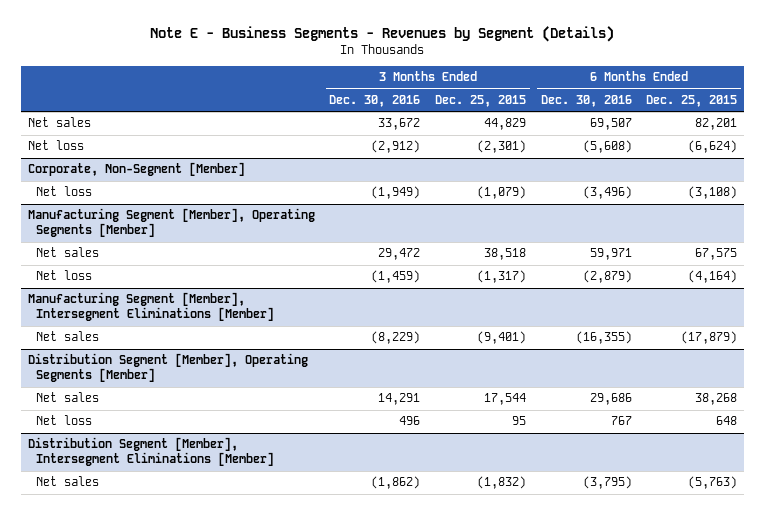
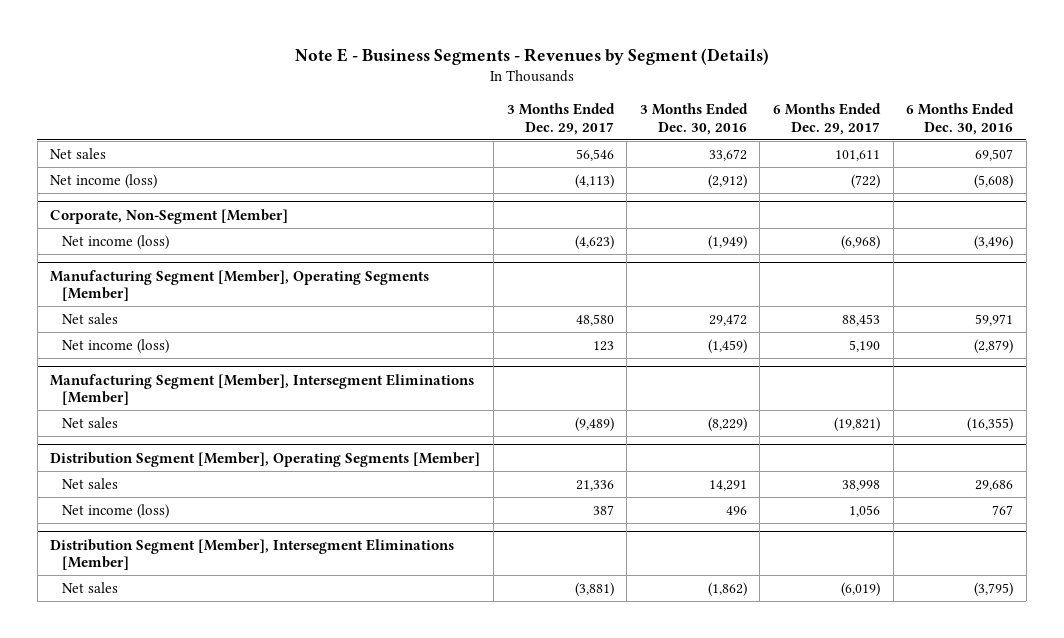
[434,95,526,108] Dec. 25, 2015 -> none
[646,95,738,108] Dec. 25, 2015 -> none
none -> [506,102,615,135] 3 Months Ended Dec. 29, 2017
none -> [772,102,881,135] 6 Months Ended Dec. 29, 2017
[27,140,84,151] Net loss -> [50,173,158,189] Net income (loss)
[35,186,92,197] Net loss -> [62,234,170,250] Net income (loss)
[35,270,92,281] Net loss -> [62,338,170,354] Net income (loss)
[35,415,92,426] Net loss -> [62,503,170,519] Net income (loss)

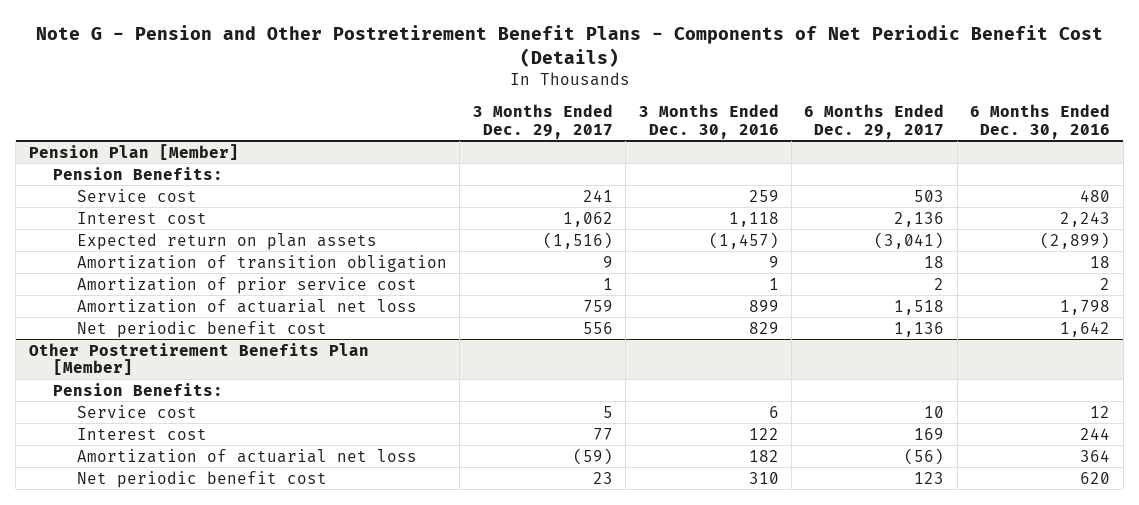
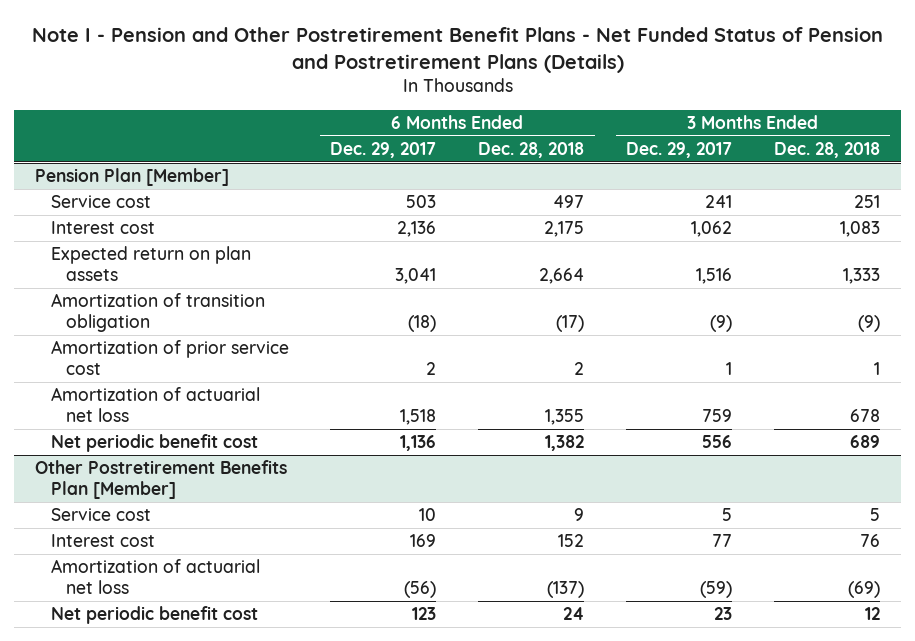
[35,24,1103,67] Note G - Pension and Other Postretirement Benefit Plans - Components of Net Periodic Benefit Cost (Details) -> [31,26,883,73] Note I - Pension and Other Postretirement Benefit Plans - Net Funded Status of Pension and Postretirement Plans (Details)
[638,103,779,139] 3 Months Ended Dec. 30, 2016 -> none
[970,103,1111,139] 6 Months Ended Dec. 30, 2016 -> none
none -> [478,142,585,159] Dec. 28, 2018
none -> [774,142,881,159] Dec. 28, 2018
[52,166,223,180] Pension Benefits: -> none
[542,231,613,249] (1,516) -> [696,268,733,285] 1,516
[874,231,945,249] (3,041) -> [395,268,437,285] 3,041
[602,255,613,268] 9 -> [710,315,733,333] (9)
[924,255,945,268] 18 -> [408,315,437,333] (18)
[52,382,223,396] Pension Benefits: -> none

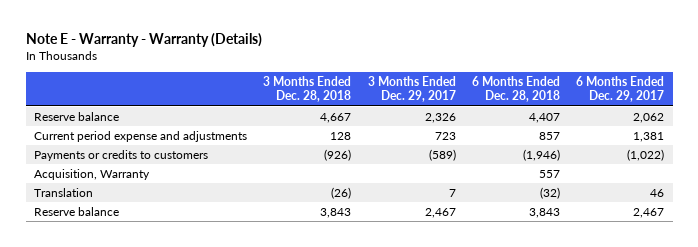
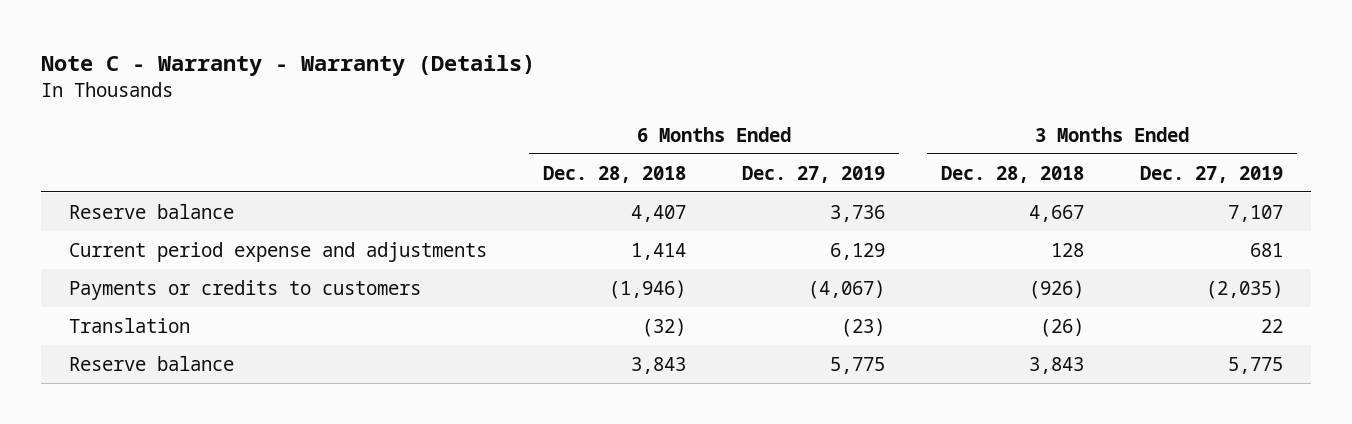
[25,32,262,47] Note E - Warranty - Warranty (Details) -> [41,55,536,77] Note C - Warranty - Warranty (Details)
[367,75,456,103] 3 Months Ended Dec. 29, 2017 -> none
[576,75,665,103] 6 Months Ended Dec. 29, 2017 -> none
none -> [742,165,886,183] Dec. 27, 2019
none -> [1140,165,1284,183] Dec. 27, 2019
[538,131,560,140] 857 -> [631,242,687,260] 1,414
[33,168,150,180] Acquisition, Warranty -> none

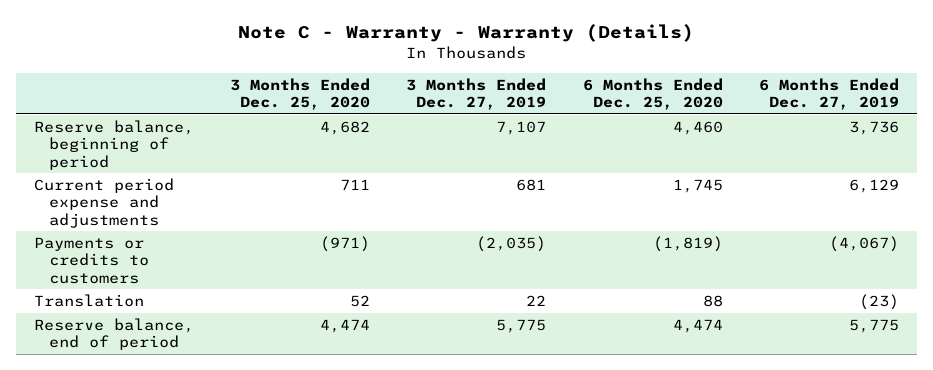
[543,165,687,183] Dec. 28, 2018 -> none
[941,165,1085,183] Dec. 28, 2018 -> none
none -> [230,77,371,111] 3 Months Ended Dec. 25, 2020
none -> [582,77,723,111] 6 Months Ended Dec. 25, 2020
[69,203,235,219] Reserve balance -> [33,120,194,170] Reserve balance, beginning of period
[69,355,235,371] Reserve balance -> [33,318,194,351] Reserve balance, end of period

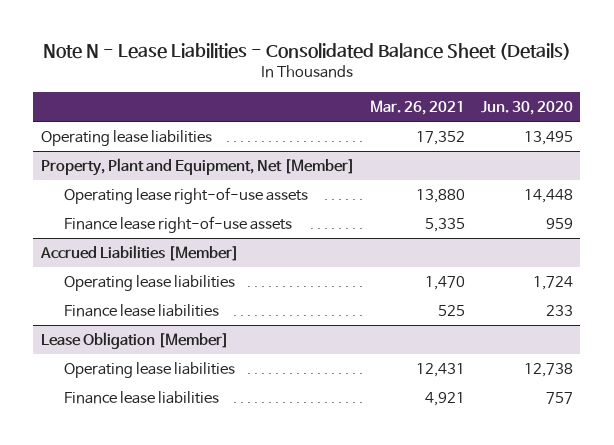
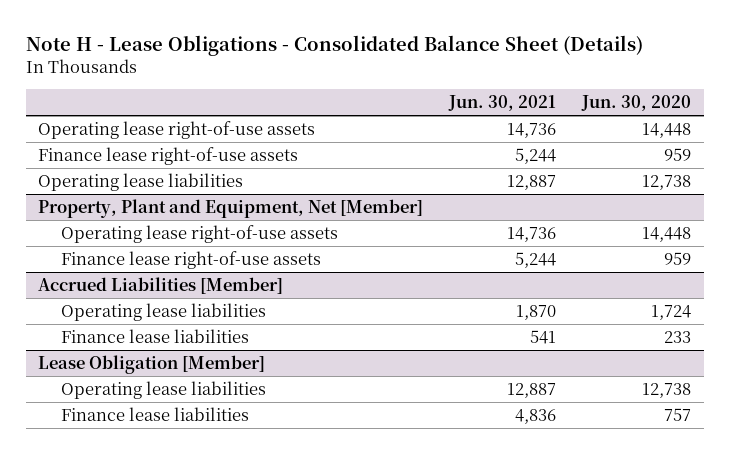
[42,42,571,60] Note N - Lease Liabilities - Consolidated Balance Sheet (Details) -> [25,34,643,56] Note H - Lease Obligations - Consolidated Balance Sheet (Details)
[370,100,466,116] Mar. 26, 2021 -> none
none -> [448,95,557,112] Jun. 30, 2021
none -> [38,120,316,139] Operating lease right-of-use assets
none -> [38,146,299,165] Finance lease right-of-use assets
[523,131,573,146] 13,495 -> [641,174,691,190] 12,738

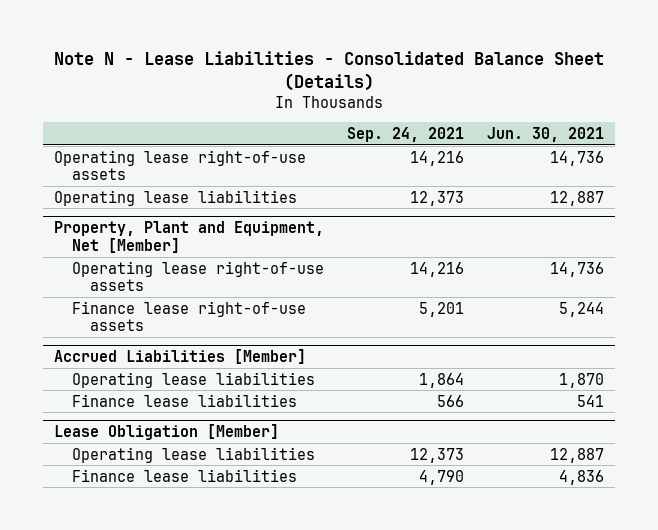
[25,34,643,56] Note H - Lease Obligations - Consolidated Balance Sheet (Details) -> [53,51,604,91] Note N - Lease Liabilities - Consolidated Balance Sheet (Details)
[580,95,691,112] Jun. 30, 2020 -> none
none -> [346,126,464,142] Sep. 24, 2021
[38,146,299,165] Finance lease right-of-use assets -> none

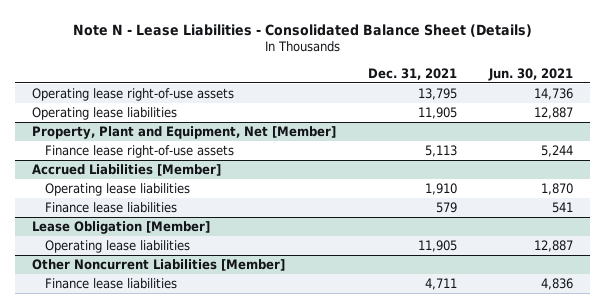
[346,126,464,142] Sep. 24, 2021 -> none
none -> [368,67,458,80] Dec. 31, 2021
[72,260,325,292] Operating lease right-of-use assets -> none
none -> [31,259,285,272] Other Noncurrent Liabilities [Member]

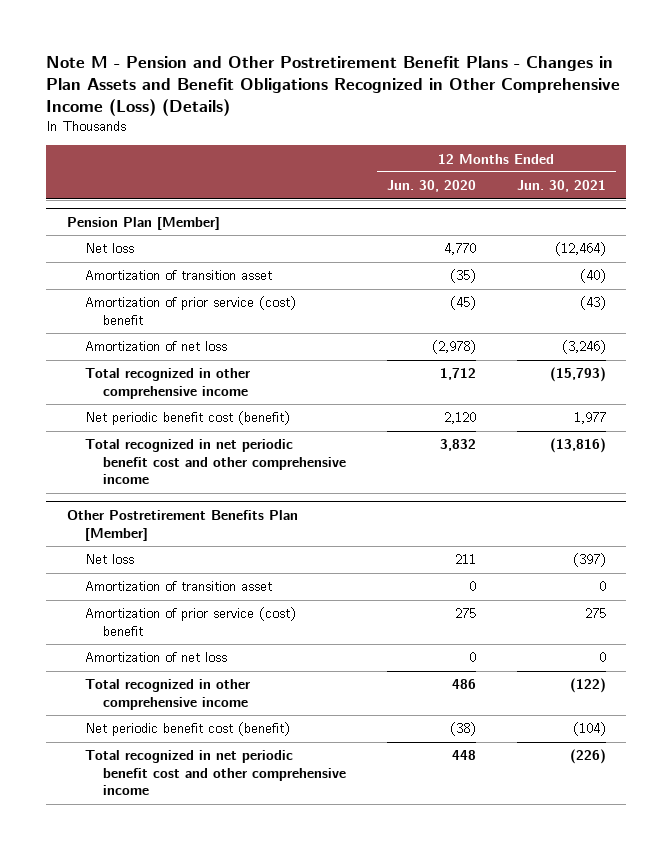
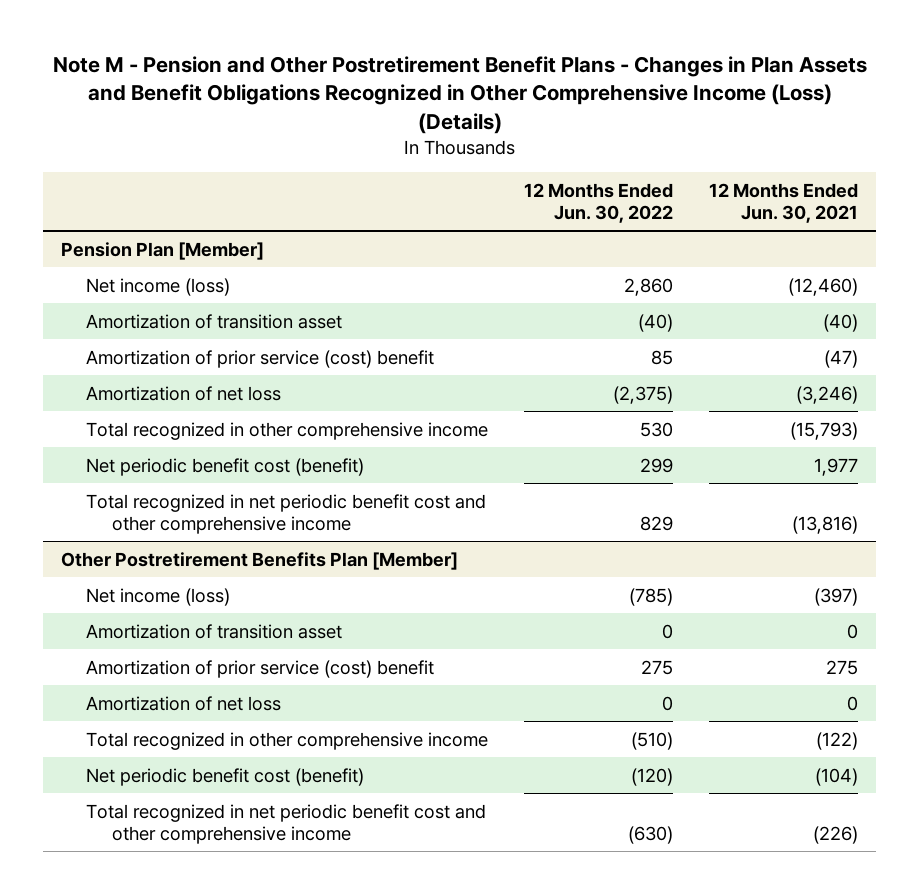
[386,180,476,193] Jun. 30, 2020 -> none
none -> [524,182,674,223] 12 Months Ended Jun. 30, 2022
[84,243,134,254] Net loss -> [86,277,231,296] Net income (loss)
[554,242,606,257] (12,464) -> [788,277,859,296] (12,460)
[579,296,606,311] (43) -> [824,349,859,368] (47)
[84,554,134,565] Net loss -> [86,587,231,606] Net income (loss)

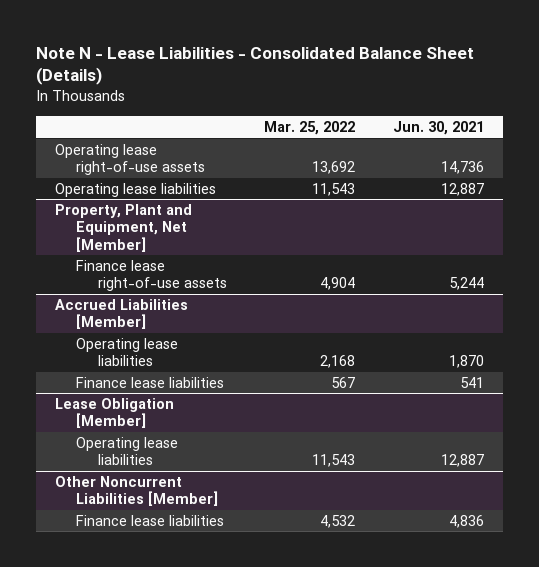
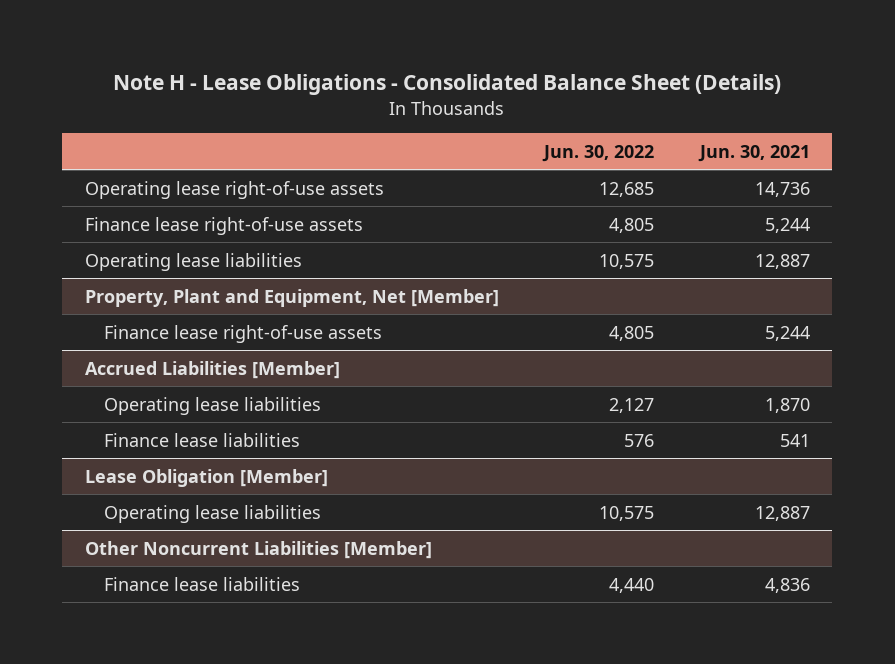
[35,46,474,86] Note N - Lease Liabilities - Consolidated Balance Sheet (Details) -> [113,74,782,96] Note H - Lease Obligations - Consolidated Balance Sheet (Details)
[264,121,356,136] Mar. 25, 2022 -> none
none -> [542,144,655,162] Jun. 30, 2022
none -> [84,216,363,235] Finance lease right-of-use assets

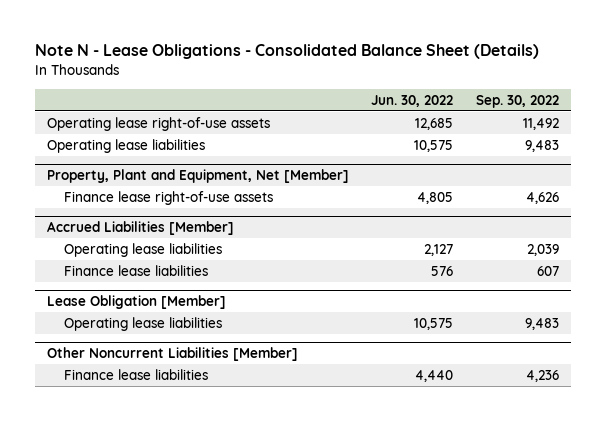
[113,74,782,96] Note H - Lease Obligations - Consolidated Balance Sheet (Details) -> [35,44,540,60] Note N - Lease Obligations - Consolidated Balance Sheet (Details)
[697,144,810,162] Jun. 30, 2021 -> none
none -> [476,94,560,108] Sep. 30, 2022
[84,216,363,235] Finance lease right-of-use assets -> none

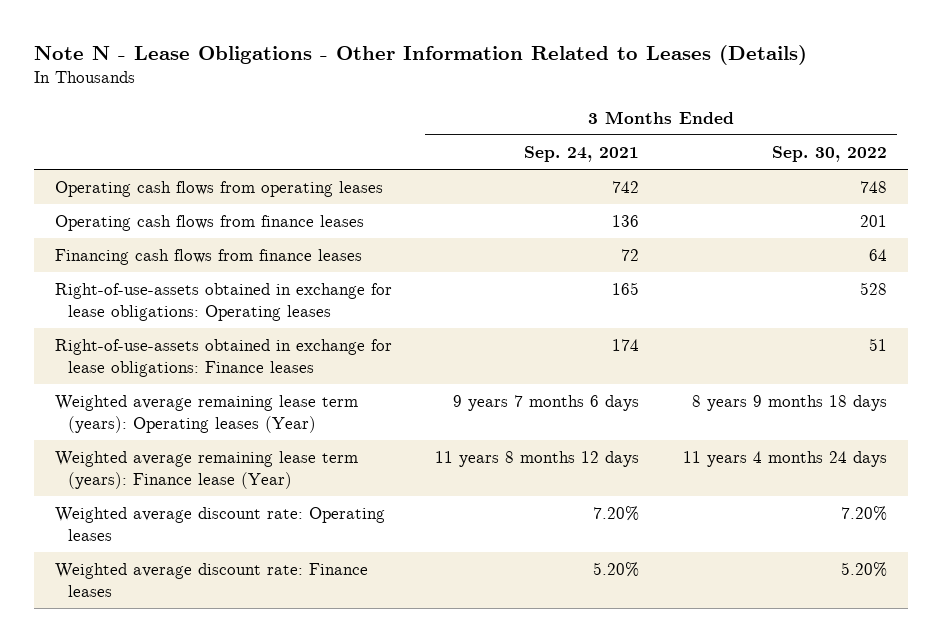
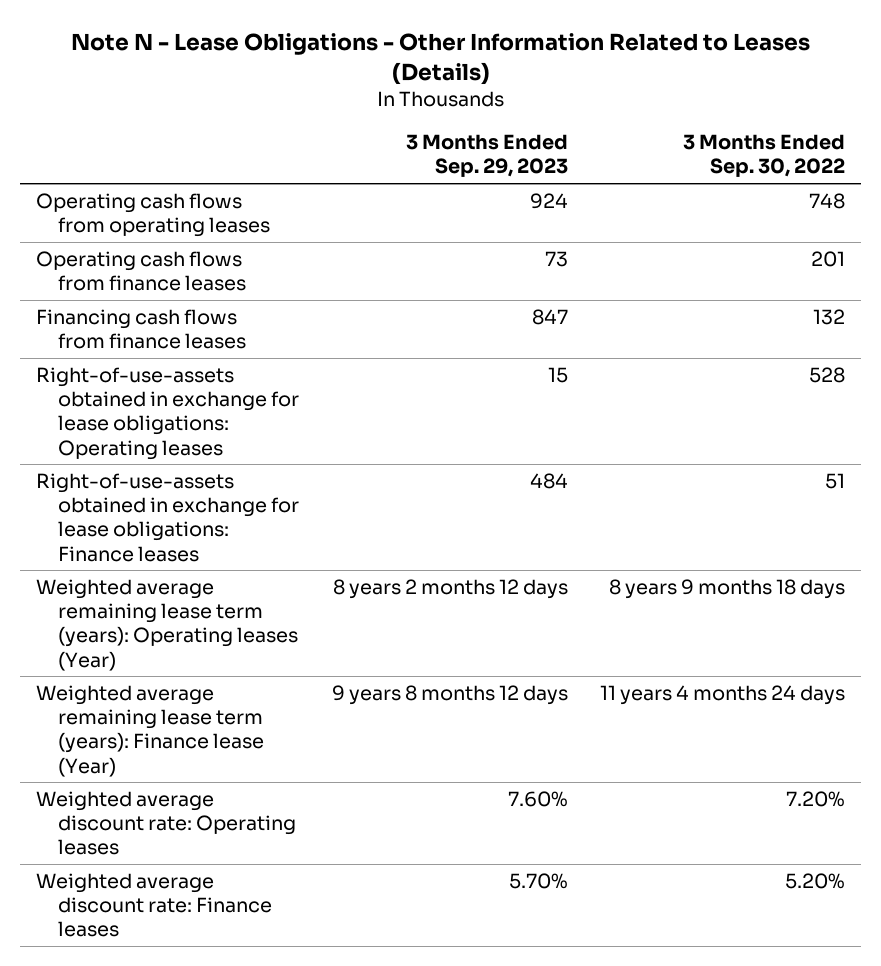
[524,145,640,162] Sep. 24, 2021 -> none
none -> [405,133,568,178] 3 Months Ended Sep. 29, 2023
[868,249,887,262] 64 -> [813,308,846,325] 132

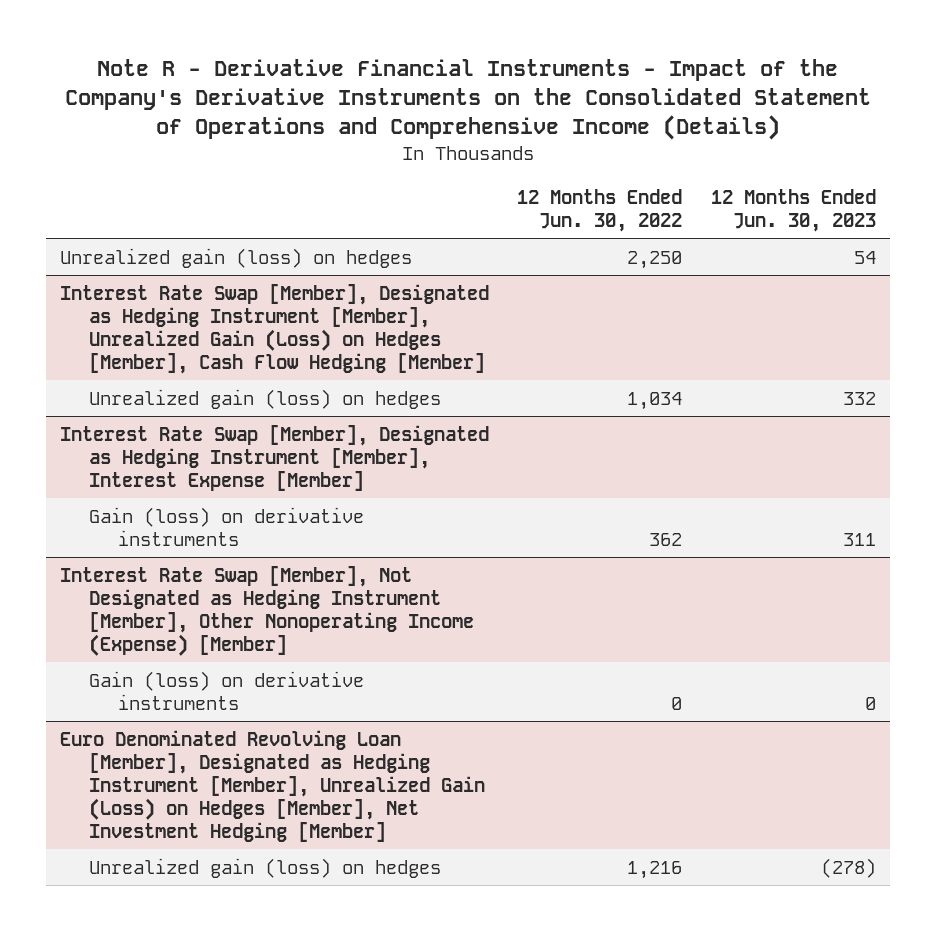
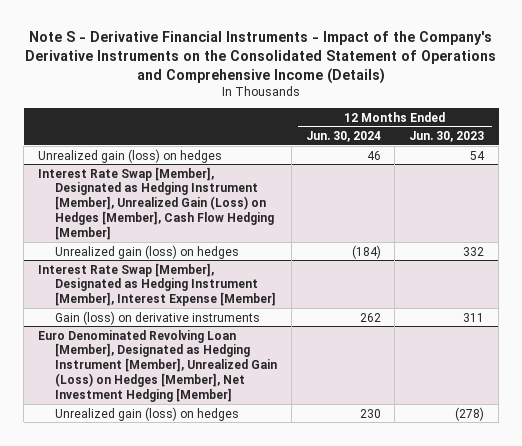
[64,58,871,141] Note R - Derivative Financial Instruments - Impact of the Company's Derivative Instruments on the Consolidated Statement of Operations and Comprehensive Income (Details) -> [25,31,497,84] Note S - Derivative Financial Instruments - Impact of the Company's Derivative Instruments on the Consolidated Statement of Operations and Comprehensive Income (Details)
[517,188,683,232] 12 Months Ended Jun. 30, 2022 -> none
none -> [305,131,381,143] Jun. 30, 2024
[60,565,475,656] Interest Rate Swap [Member], Not Designated as Hedging Instrument [Member], Other Nonoperating Income (Expense) [Member] -> none
[89,670,365,710] Gain (loss) on derivative instruments -> none

